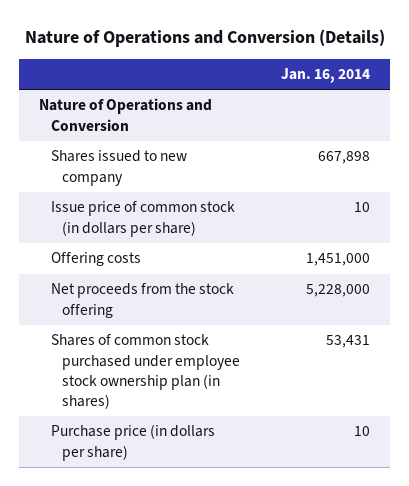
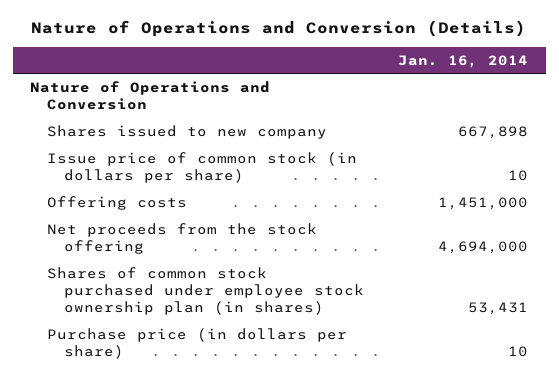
[305,284,370,298] 5,228,000 -> [438,241,529,255] 4,694,000

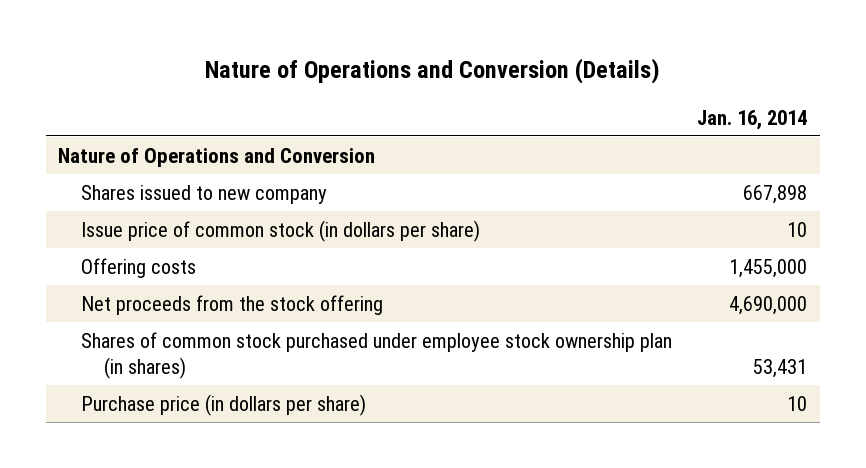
[438,196,529,210] 1,451,000 -> [729,258,808,278] 1,455,000
[438,241,529,255] 4,694,000 -> [729,295,808,315] 4,690,000

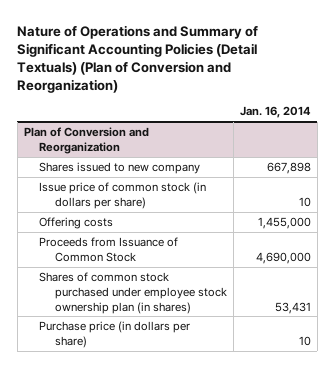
[204,58,660,85] Nature of Operations and Conversion (Details) -> [17,24,259,93] Nature of Operations and Summary of Significant Accounting Policies (Detail Textuals) (Plan of Conversion and Reorganization)
[58,147,376,167] Nature of Operations and Conversion -> none
none -> [23,127,149,154] Plan of Conversion and Reorganization
[81,294,384,315] Net proceeds from the stock offering -> [39,237,179,262] Proceeds from Issuance of Common Stock

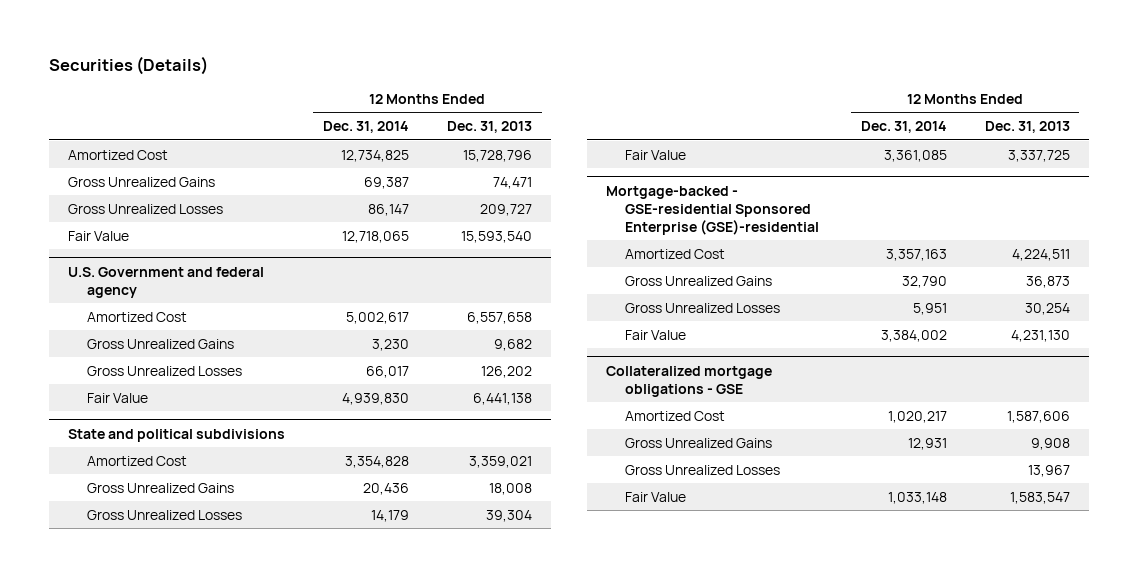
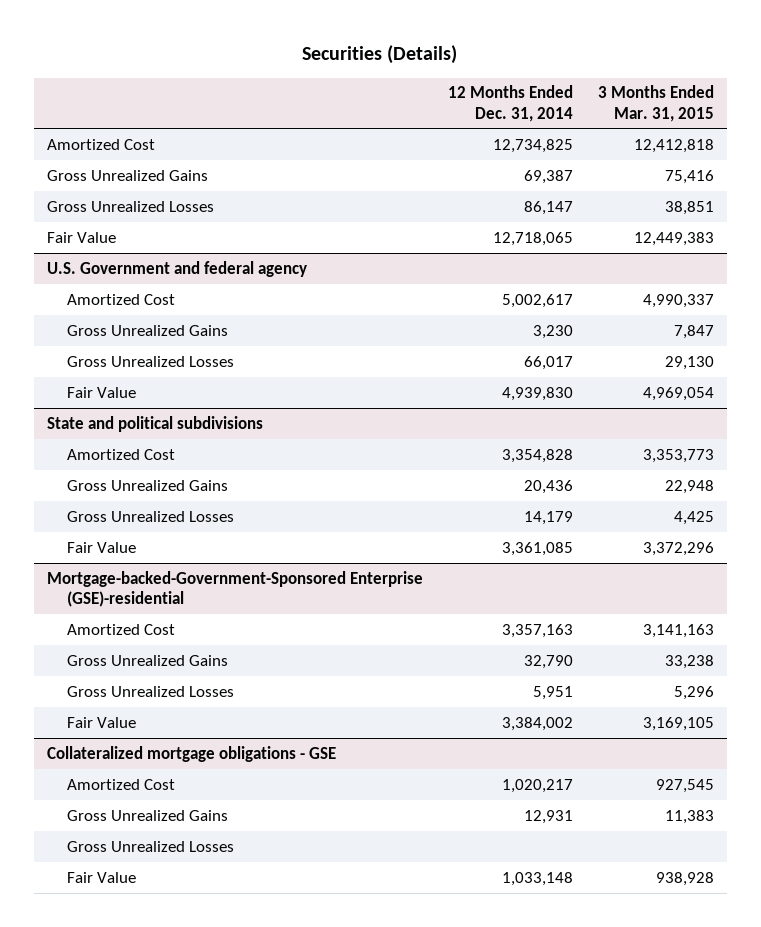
[447,121,533,134] Dec. 31, 2013 -> none
none -> [598,85,715,122] 3 Months Ended Mar. 31, 2015
[605,185,820,235] Mortgage-backed - GSE-residential Sponsored Enterprise (GSE)-residential -> [46,570,423,608] Mortgage-backed-Government-Sponsored Enterprise (GSE)-residential

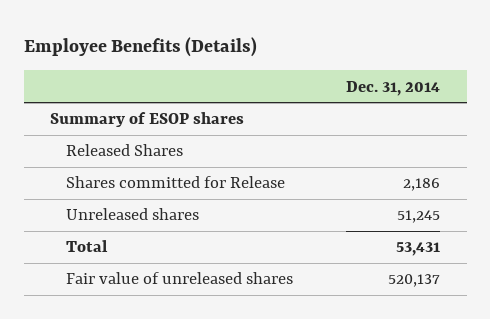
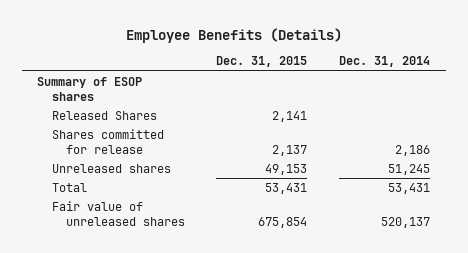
none -> [216,56,308,68] Dec. 31, 2015
[65,176,285,189] Shares committed for Release -> [51,128,164,155] Shares committed for release

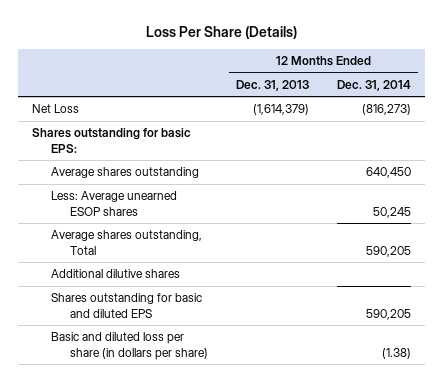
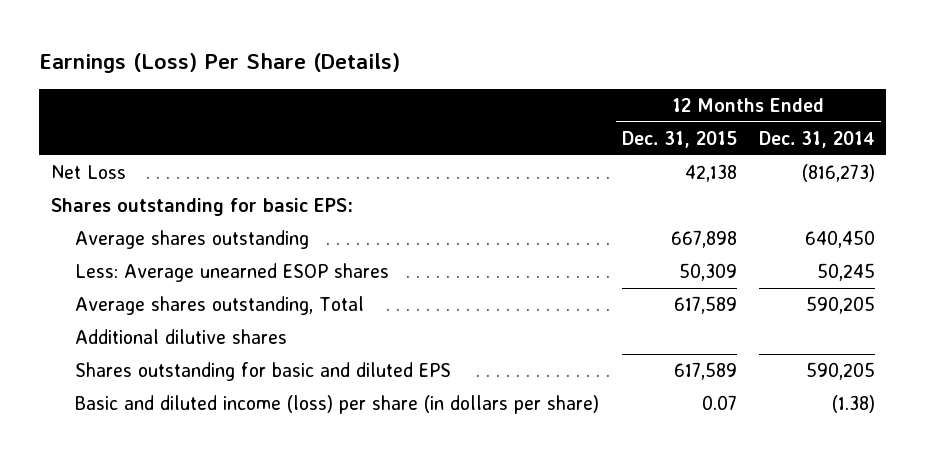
[145,25,297,39] Loss Per Share (Details) -> [39,53,401,74] Earnings (Loss) Per Share (Details)
[235,79,309,91] Dec. 31, 2013 -> none
none -> [621,130,737,148] Dec. 31, 2015
[51,332,208,360] Basic and diluted loss per share (in dollars per share) -> [75,395,600,415] Basic and diluted income (loss) per share (in dollars per share)

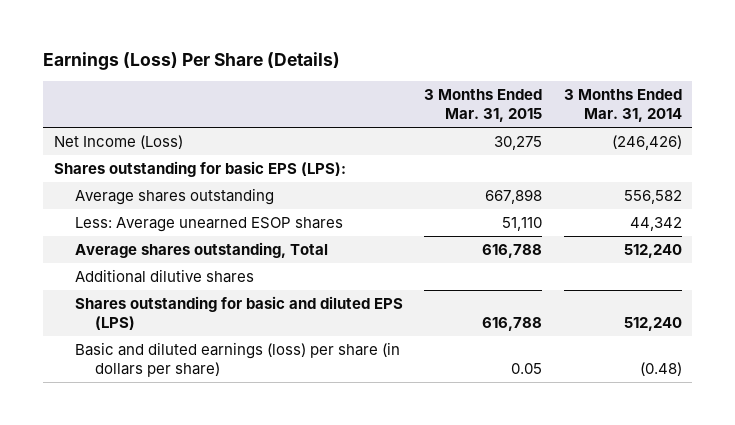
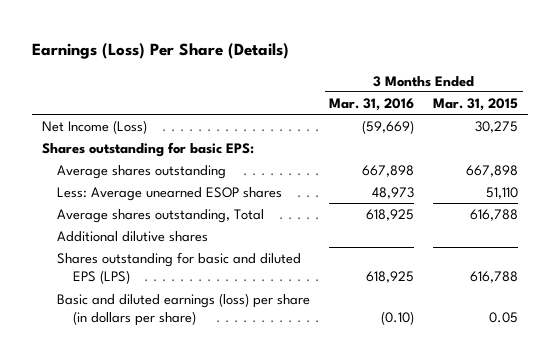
[563,89,682,123] 3 Months Ended Mar. 31, 2014 -> none
none -> [329,97,415,111] Mar. 31, 2016
[53,161,346,178] Shares outstanding for basic EPS (LPS): -> [41,141,254,157] Shares outstanding for basic EPS:

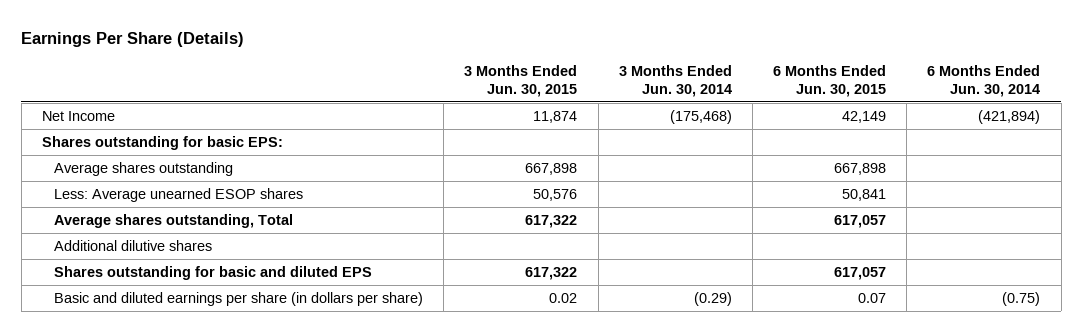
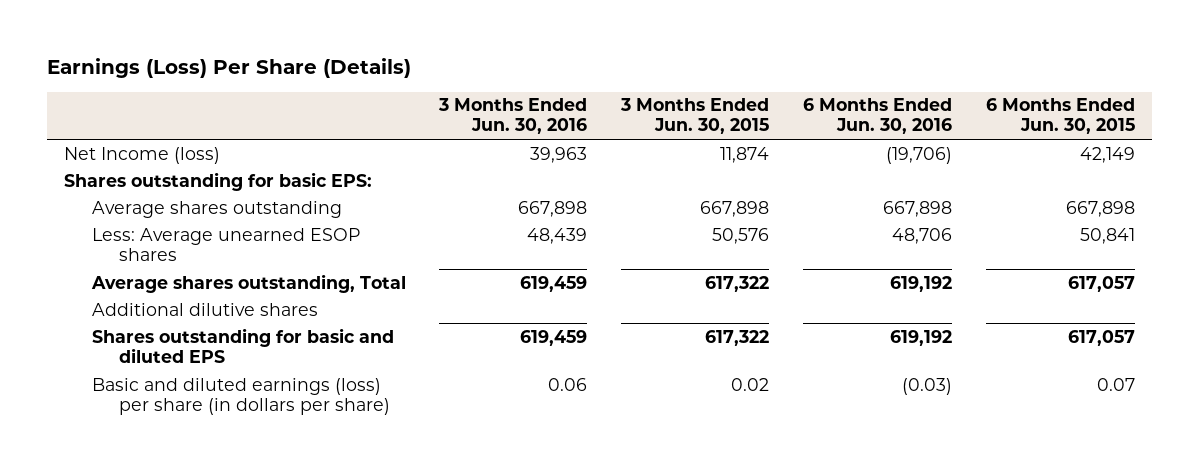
[21,31,245,47] Earnings Per Share (Details) -> [47,58,412,79] Earnings (Loss) Per Share (Details)
[618,65,732,97] 3 Months Ended Jun. 30, 2014 -> none
[927,65,1041,97] 6 Months Ended Jun. 30, 2014 -> none
none -> [438,98,588,135] 3 Months Ended Jun. 30, 2016
none -> [803,98,953,135] 6 Months Ended Jun. 30, 2016
[42,110,116,121] Net Income -> [64,146,221,164] Net Income (loss)
[54,291,424,306] Basic and diluted earnings per share (in dollars per share) -> [91,377,391,415] Basic and diluted earnings (loss) per share (in dollars per share)

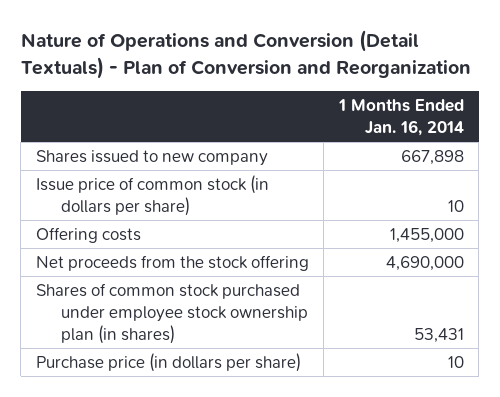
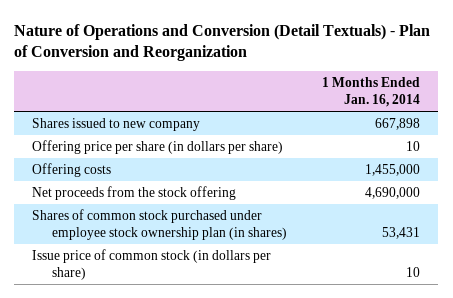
none -> [32,139,284,154] Offering price per share (in dollars per share)
[35,352,301,372] Purchase price (in dollars per share) -> none
[35,174,269,216] Issue price of common stock (in dollars per share) -> [32,248,272,281] Issue price of common stock (in dollars per share)

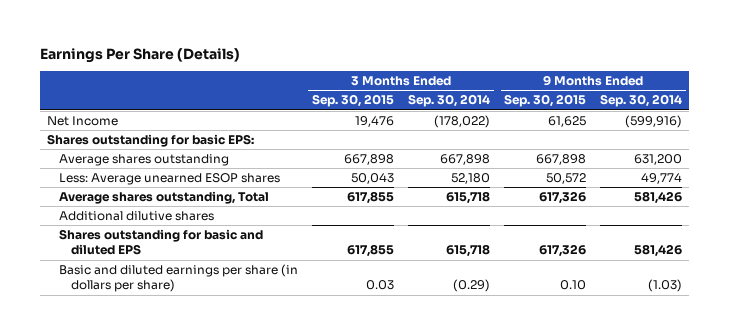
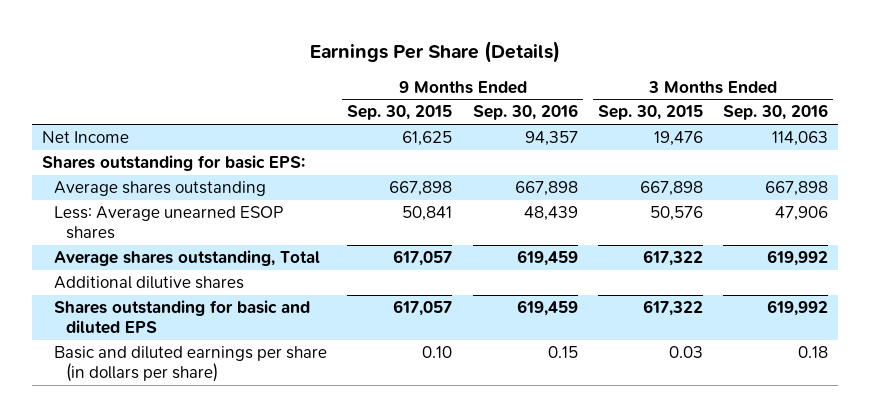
[408,94,491,108] Sep. 30, 2014 -> none
[600,94,683,108] Sep. 30, 2014 -> none
none -> [472,104,578,121] Sep. 30, 2016
none -> [723,104,829,121] Sep. 30, 2016
[350,173,394,185] 50,043 -> [649,205,703,221] 50,576
[546,173,587,185] 50,572 -> [402,205,453,221] 50,841
[346,192,394,205] 617,855 -> [642,249,703,266] 617,322
[539,191,587,205] 617,326 -> [393,249,453,266] 617,057
[346,245,394,258] 617,855 -> [642,299,703,316] 617,322
[539,244,587,258] 617,326 -> [393,299,453,316] 617,057

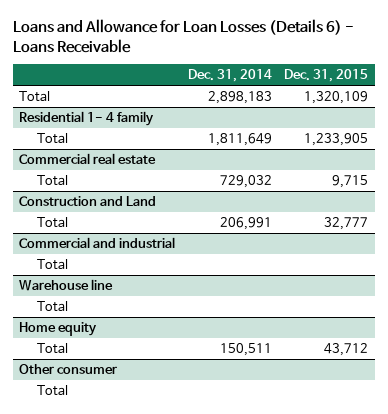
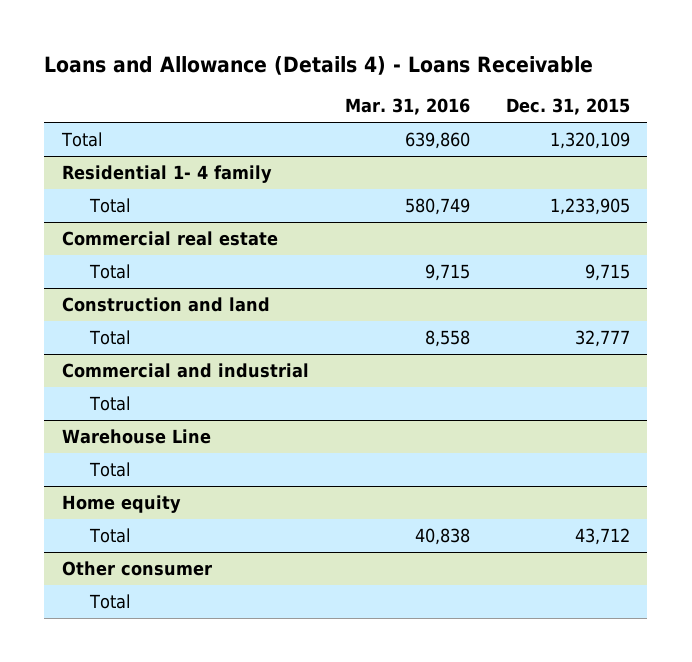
[13,19,355,53] Loans and Allowance for Loan Losses (Details 6) - Loans Receivable -> [44,55,594,75] Loans and Allowance (Details 4) - Loans Receivable
[187,68,272,82] Dec. 31, 2014 -> none
none -> [344,98,470,116] Mar. 31, 2016
[19,196,157,207] Construction and Land -> [62,296,271,312] Construction and land
[19,279,114,292] Warehouse line -> [62,428,212,444] Warehouse Line

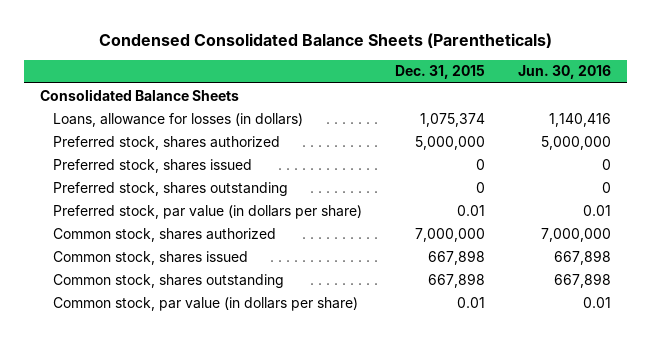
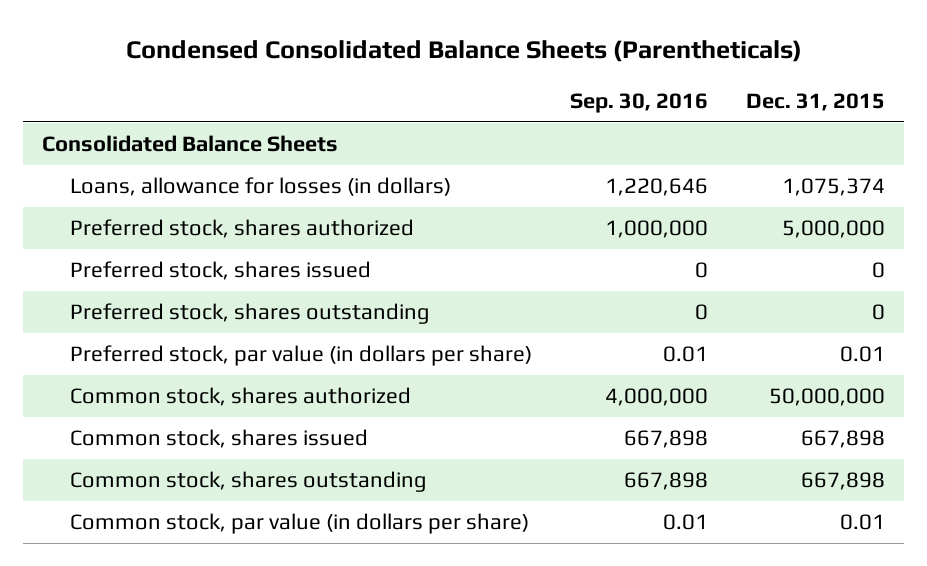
[517,65,611,80] Jun. 30, 2016 -> none
none -> [569,92,708,113] Sep. 30, 2016
[414,227,485,242] 7,000,000 -> [769,388,886,407] 50,000,000

